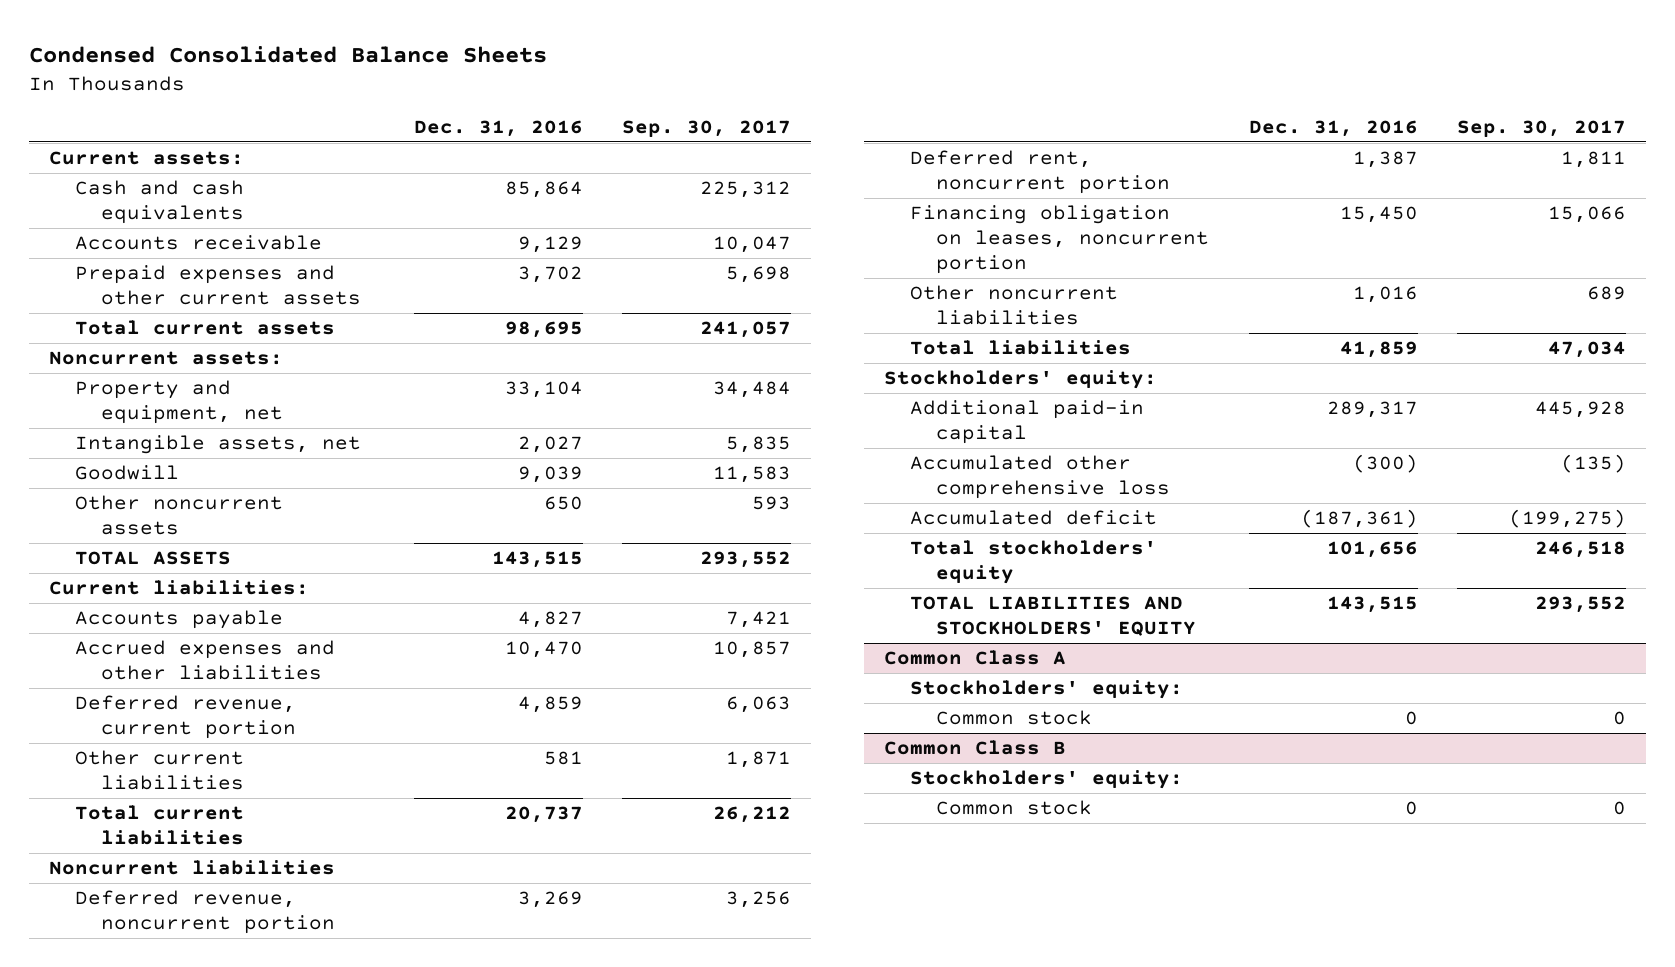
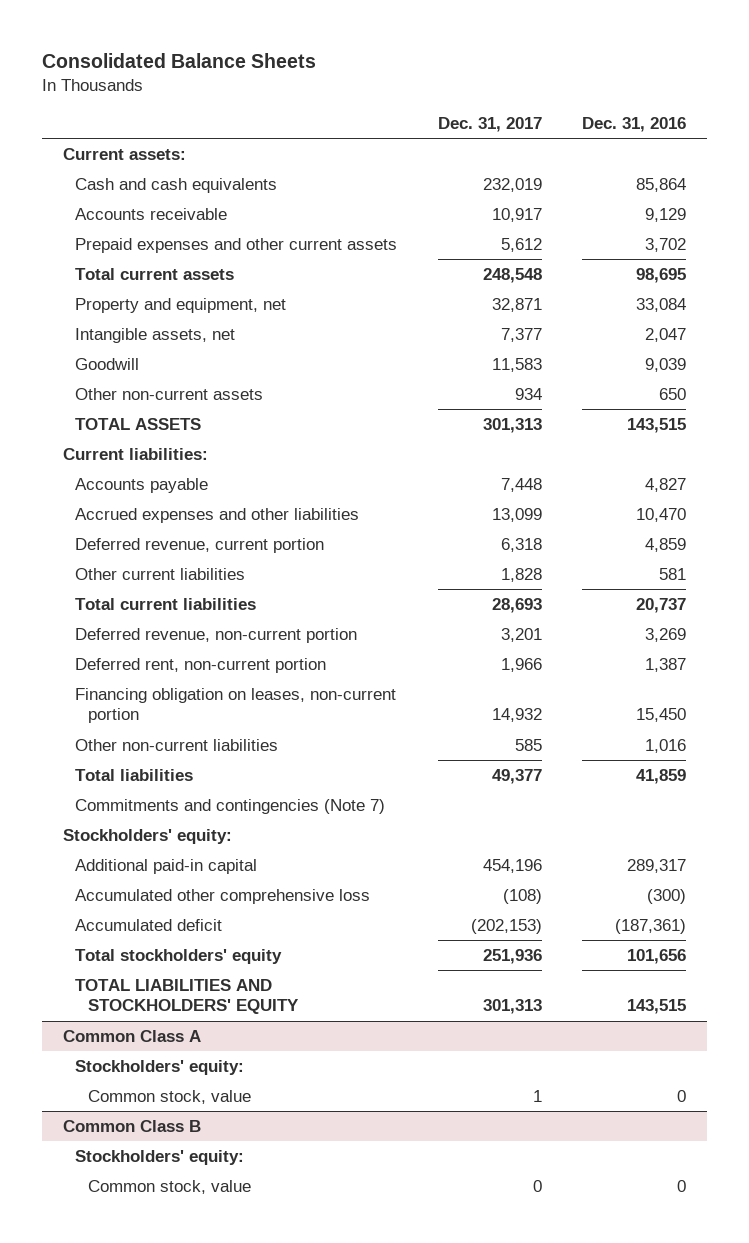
[29,45,548,63] Condensed Consolidated Balance Sheets -> [42,53,317,69] Consolidated Balance Sheets
[622,119,792,137] Sep. 30, 2017 -> none
none -> [437,116,542,132] Dec. 31, 2017
[48,351,283,366] Noncurrent assets: -> none
[504,381,583,399] 33,104 -> [636,297,687,312] 33,084
[517,436,583,454] 2,027 -> [645,327,687,342] 2,047
[74,495,283,536] Other noncurrent assets -> [75,387,264,400] Other non-current assets
[48,860,335,876] Noncurrent liabilities -> none
[74,890,335,935] Deferred revenue, noncurrent portion -> [75,627,358,643] Deferred revenue, non-current portion
[909,150,1170,195] Deferred rent, noncurrent portion -> [75,657,327,673] Deferred rent, non-current portion
[909,205,1209,275] Financing obligation on leases, noncurrent portion -> [75,687,397,724] Financing obligation on leases, non-current portion
[909,285,1118,326] Other noncurrent liabilities -> [75,738,279,751] Other non-current liabilities
none -> [75,798,386,814] Commitments and contingencies (Note 7)
[935,710,1092,726] Common stock -> [87,1089,251,1104] Common stock, value
[935,800,1092,816] Common stock -> [87,1179,251,1194] Common stock, value

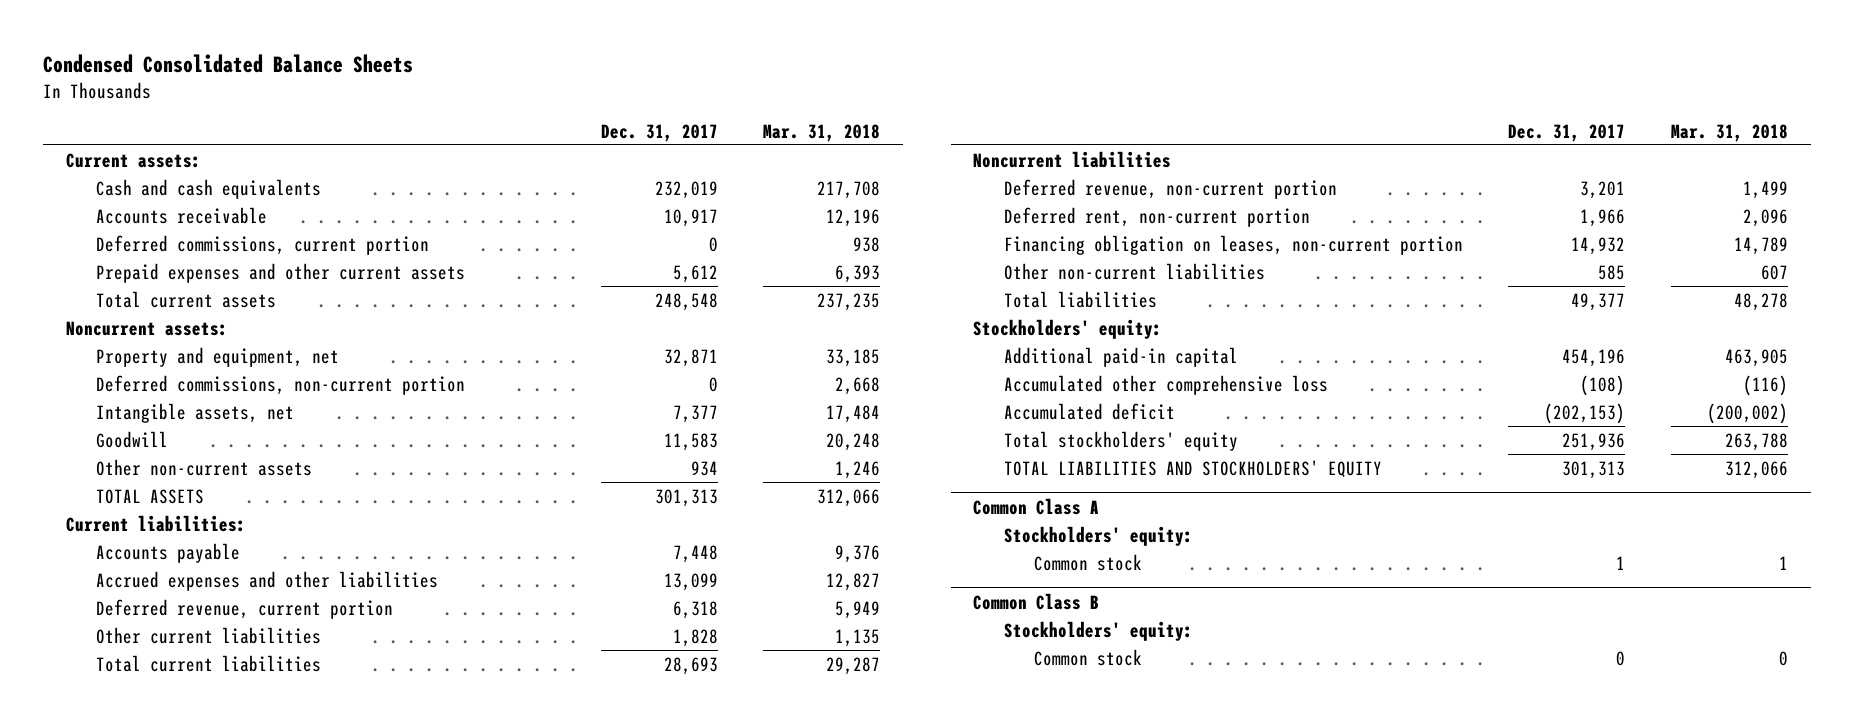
[42,53,317,69] Consolidated Balance Sheets -> [42,54,413,74] Condensed Consolidated Balance Sheets
[582,116,687,132] Dec. 31, 2016 -> none
none -> [763,123,881,142] Mar. 31, 2018
none -> [96,234,430,255] Deferred commissions, current portion
none -> [65,320,228,336] Noncurrent assets:
none -> [96,374,466,395] Deferred commissions, non-current portion
none -> [973,150,1172,168] Noncurrent liabilities
[75,798,386,814] Commitments and contingencies (Note 7) -> none
[87,1089,251,1104] Common stock, value -> [1034,553,1143,571] Common stock
[87,1179,251,1194] Common stock, value -> [1034,648,1143,666] Common stock

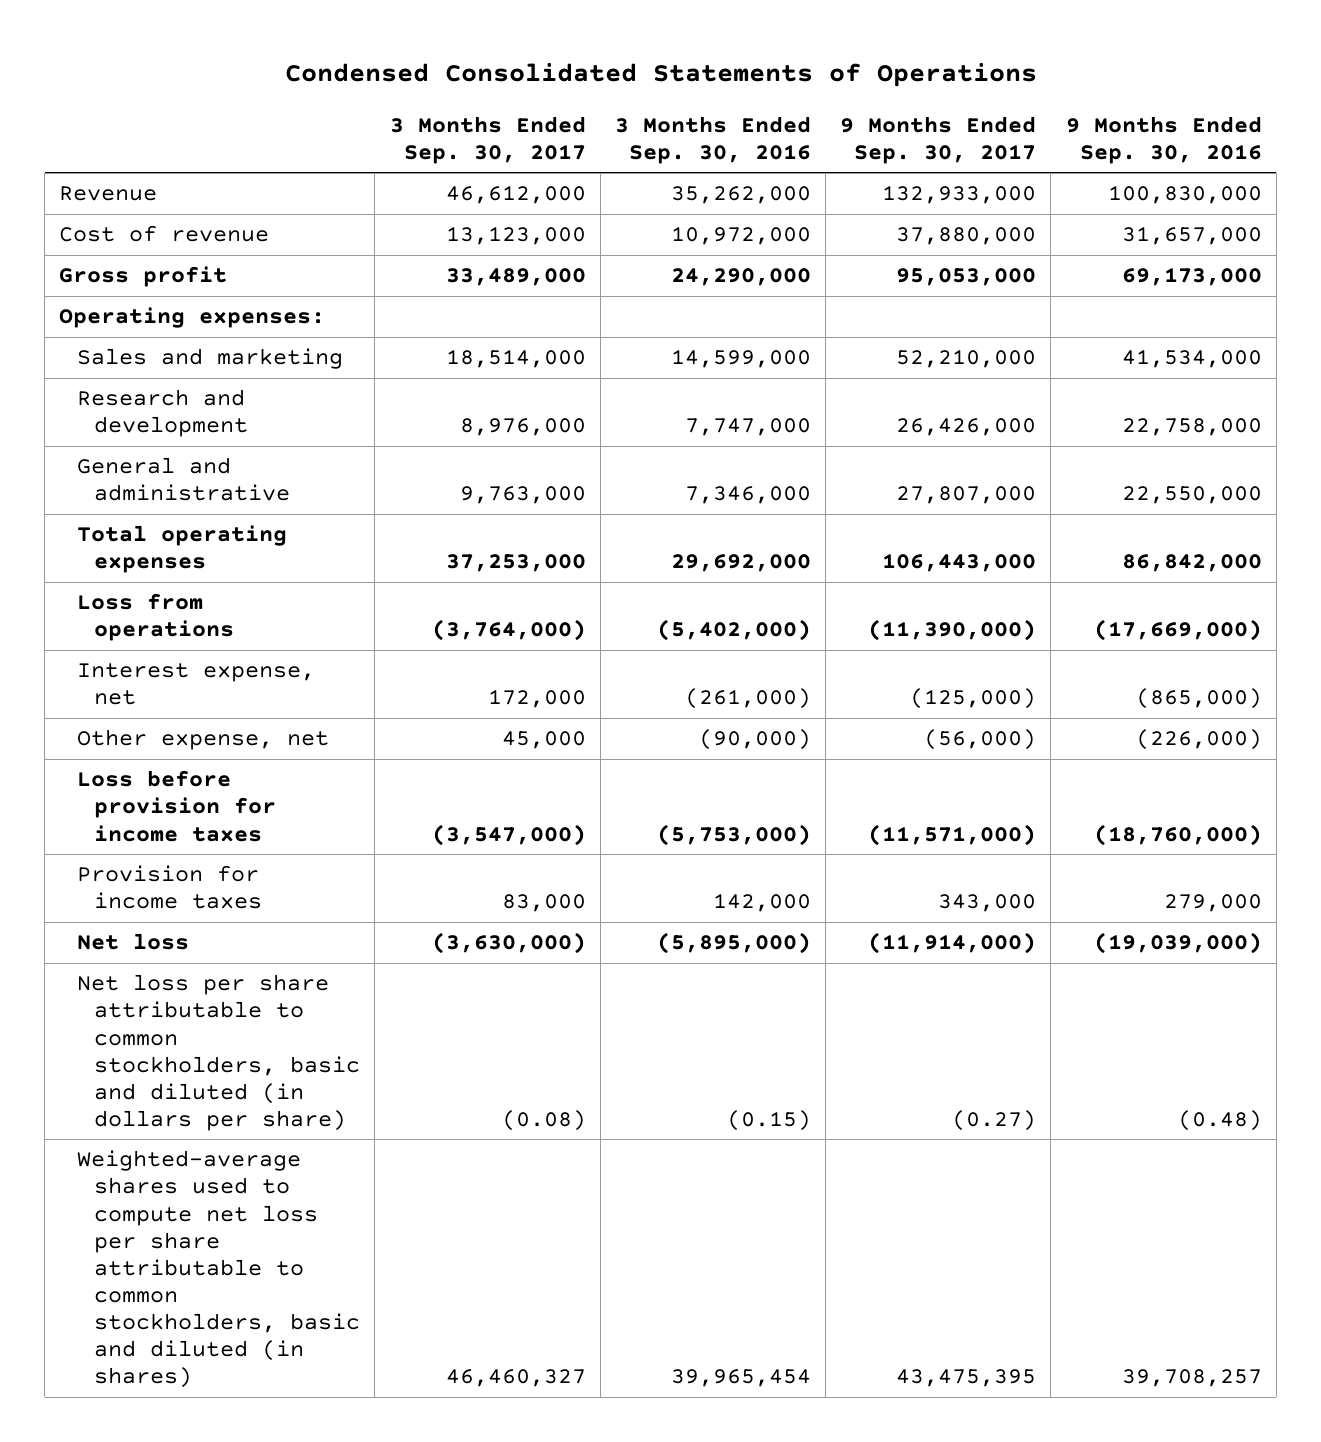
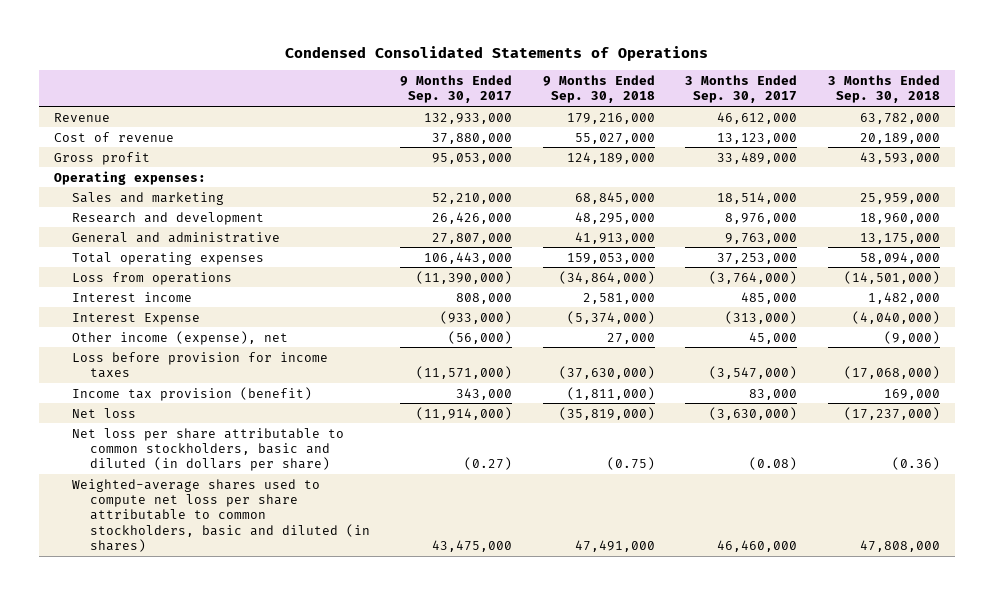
[614,115,811,164] 3 Months Ended Sep. 30, 2016 -> none
[1065,115,1262,164] 9 Months Ended Sep. 30, 2016 -> none
none -> [542,75,655,104] 9 Months Ended Sep. 30, 2018
none -> [827,75,940,104] 3 Months Ended Sep. 30, 2018
[76,663,315,706] Interest expense, net -> [71,291,192,302] Interest income
[487,689,586,709] 172,000 -> [741,291,798,304] 485,000
[910,688,1037,710] (125,000) -> [456,292,513,304] 808,000
none -> [71,312,200,325] Interest Expense
[76,729,329,751] Other expense, net -> [71,330,288,345] Other income (expense), net
[76,865,263,910] Provision for income taxes -> [71,386,312,401] Income tax provision (benefit)
[445,1369,586,1388] 46,460,327 -> [717,540,798,553] 46,460,000
[896,1369,1037,1388] 43,475,395 -> [432,540,513,553] 43,475,000

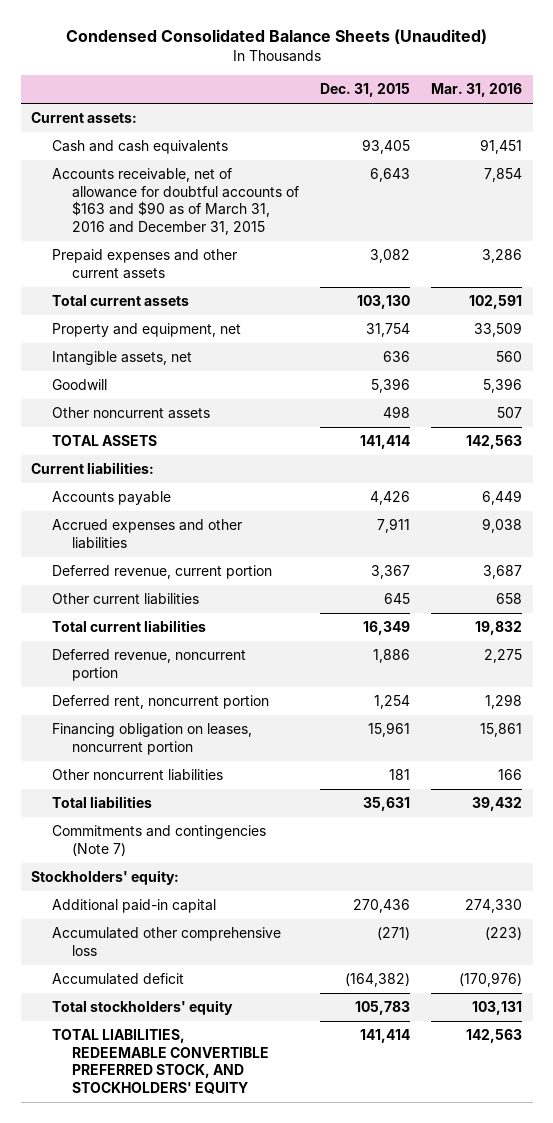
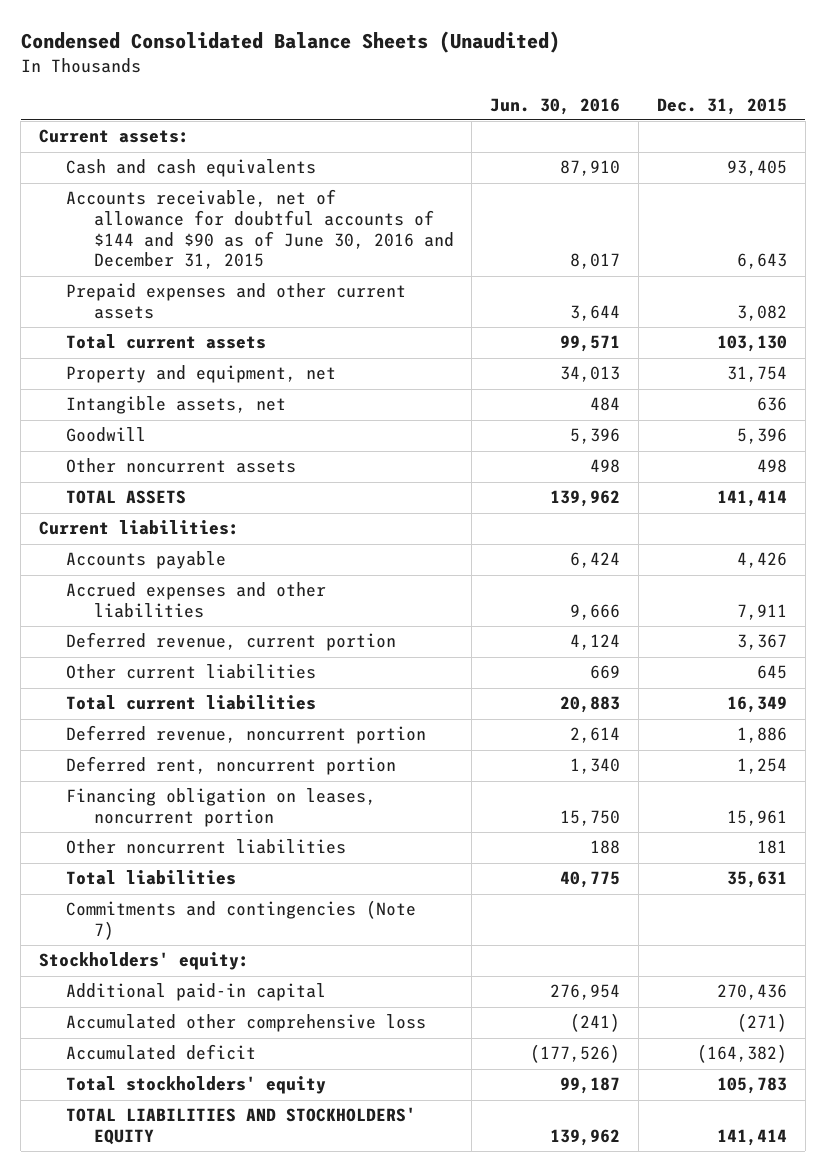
[431,83,523,98] Mar. 31, 2016 -> none
none -> [490,97,621,115] Jun. 30, 2016
[51,168,299,235] Accounts receivable, net of allowance for doubtful accounts of $163 and $90 as of March 31, 2016 and December 31, 2015 -> [66,189,454,270] Accounts receivable, net of allowance for doubtful accounts of $144 and $90 as of June 30, 2016 and December 31, 2015
[51,1029,269,1094] TOTAL LIABILITIES, REDEEMABLE CONVERTIBLE PREFERRED STOCK, AND STOCKHOLDERS' EQUITY -> [66,1107,417,1146] TOTAL LIABILITIES AND STOCKHOLDERS' EQUITY

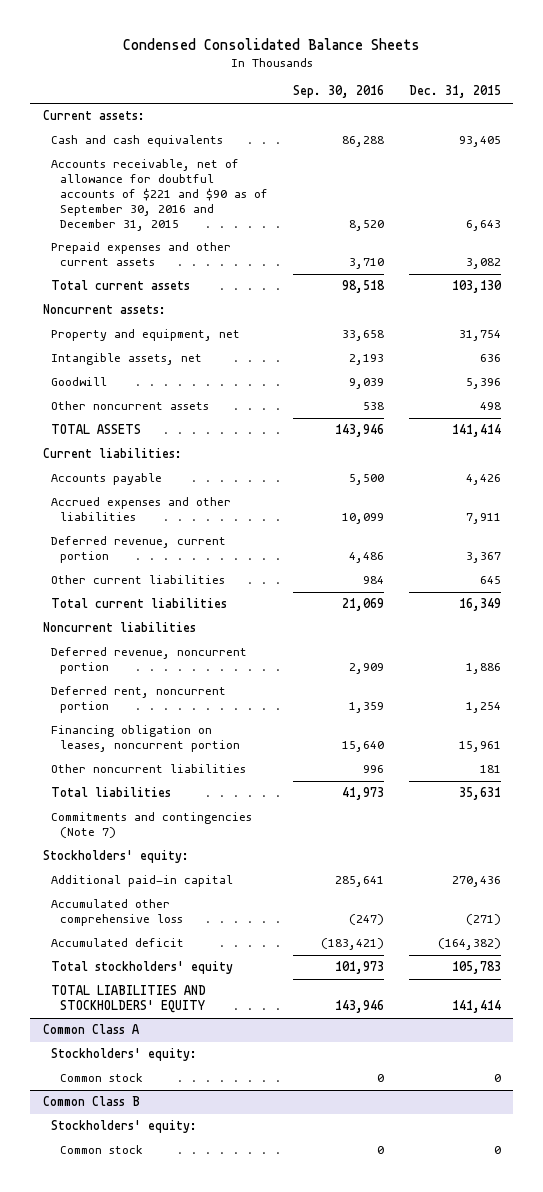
[20,31,560,54] Condensed Consolidated Balance Sheets (Unaudited) -> [122,37,420,50] Condensed Consolidated Balance Sheets
[490,97,621,115] Jun. 30, 2016 -> none
none -> [293,85,385,99] Sep. 30, 2016
[66,189,454,270] Accounts receivable, net of allowance for doubtful accounts of $144 and $90 as of June 30, 2016 and December 31, 2015 -> [51,159,269,231] Accounts receivable, net of allowance for doubtful accounts of $221 and $90 as of September 30, 2016 and December 31, 2015
none -> [42,304,166,315] Noncurrent assets:
none -> [42,622,196,633] Noncurrent liabilities
none -> [42,1024,139,1035] Common Class A
none -> [51,1048,198,1062] Stockholders' equity:
none -> [60,1073,144,1083] Common stock
none -> [42,1096,140,1107] Common Class B
none -> [51,1120,198,1134] Stockholders' equity:
none -> [60,1145,144,1155] Common stock

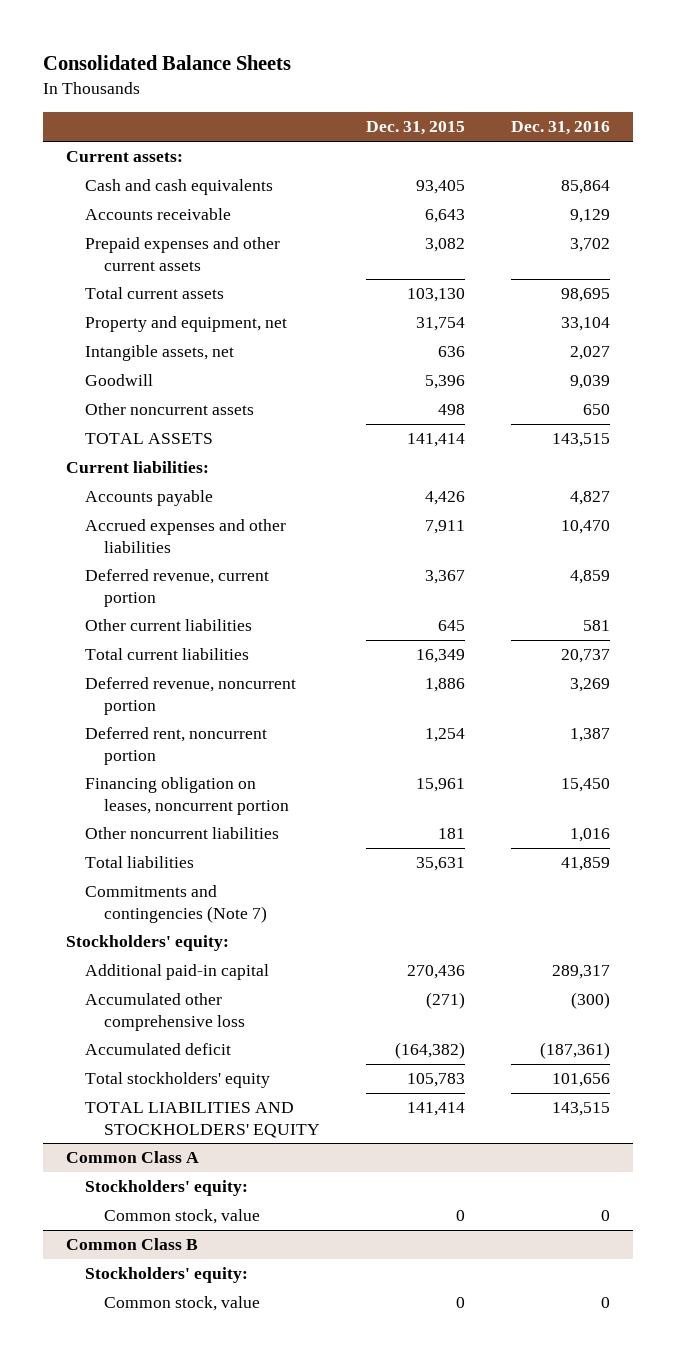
[122,37,420,50] Condensed Consolidated Balance Sheets -> [42,55,291,71] Consolidated Balance Sheets
[293,85,385,99] Sep. 30, 2016 -> none
none -> [510,121,610,136] Dec. 31, 2016
[51,159,269,231] Accounts receivable, net of allowance for doubtful accounts of $221 and $90 as of September 30, 2016 and December 31, 2015 -> [84,208,231,221] Accounts receivable
[42,304,166,315] Noncurrent assets: -> none
[42,622,196,633] Noncurrent liabilities -> none
[60,1073,144,1083] Common stock -> [103,1209,260,1225] Common stock, value
[60,1145,144,1155] Common stock -> [103,1296,260,1312] Common stock, value

